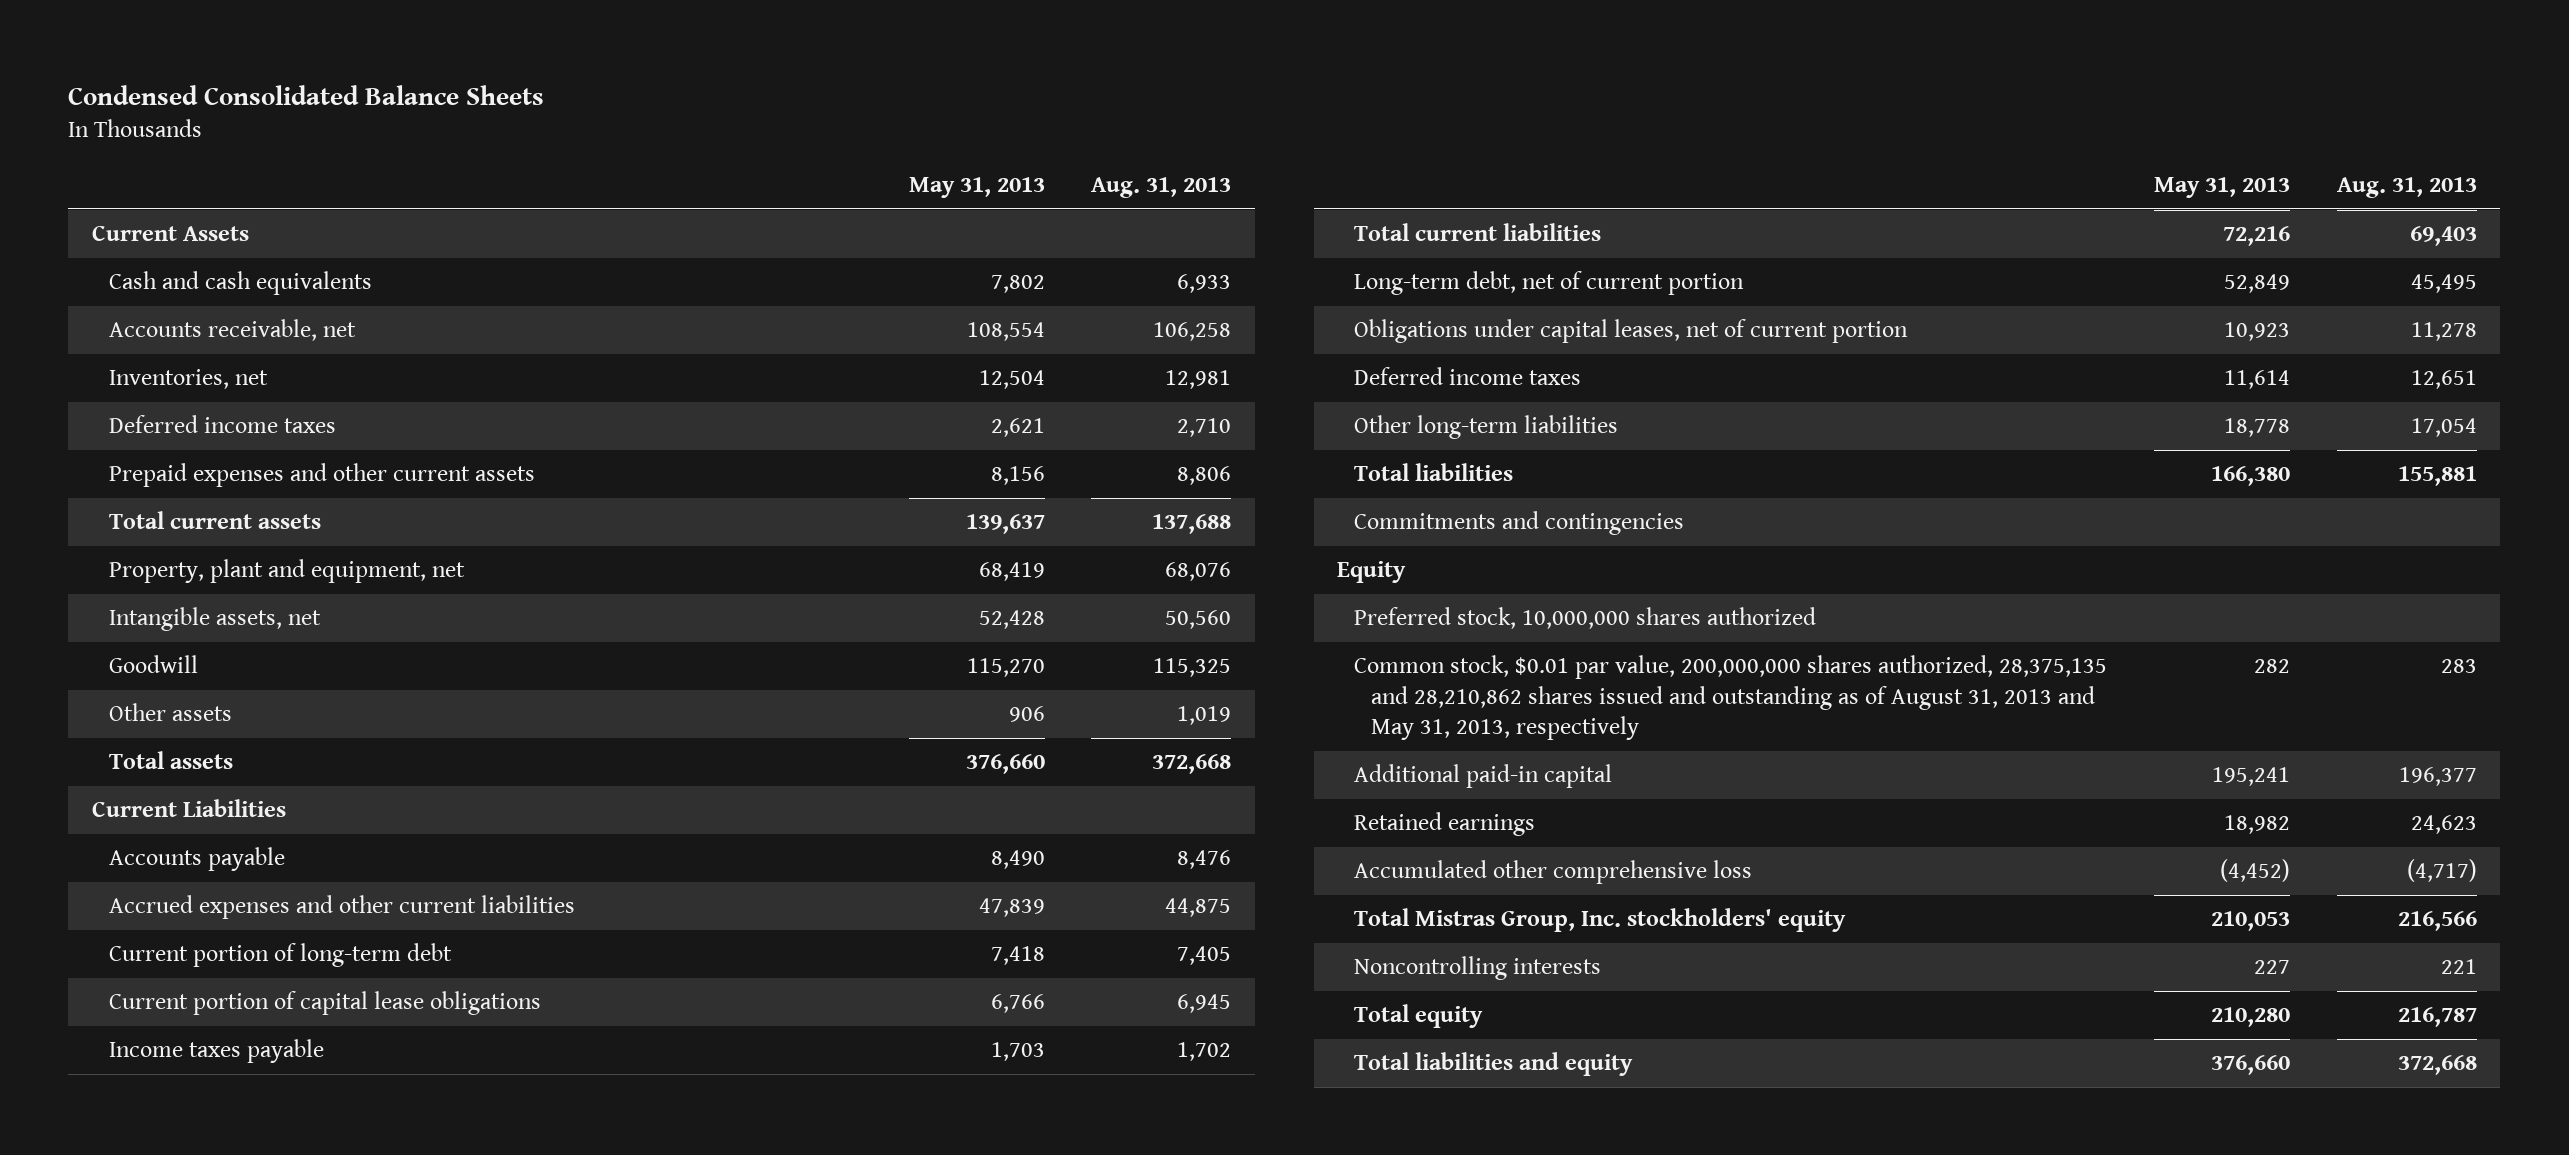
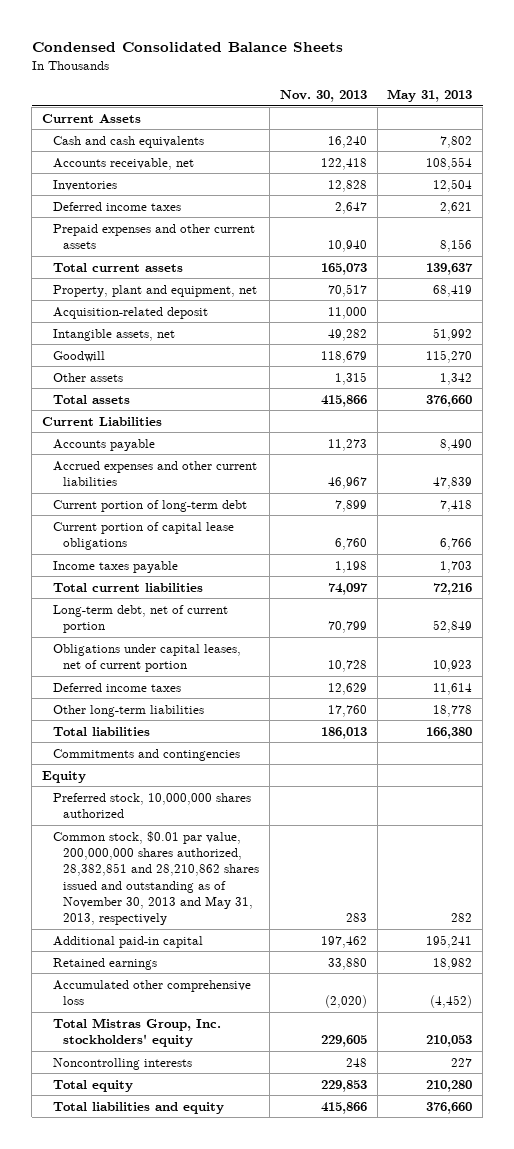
[1091,177,1232,199] Aug. 31, 2013 -> none
none -> [279,89,367,102] Nov. 30, 2013
[108,369,268,390] Inventories, net -> [52,179,117,191] Inventories
none -> [52,306,208,319] Acquisition-related deposit
[978,610,1045,630] 52,428 -> [433,327,473,341] 51,992
[1008,706,1045,723] 906 -> [440,372,473,385] 1,342
[1354,655,2108,741] Common stock, $0.01 par value, 200,000,000 shares authorized, 28,375,135 and 28,210,862 shares issued and outstanding as of August 31, 2013 and May 31, 2013, respectively -> [52,830,260,926] Common stock, $0.01 par value, 200,000,000 shares authorized, 28,382,851 and 28,210,862 shares issued and outstanding as of November 30, 2013 and May 31, 2013, respectively

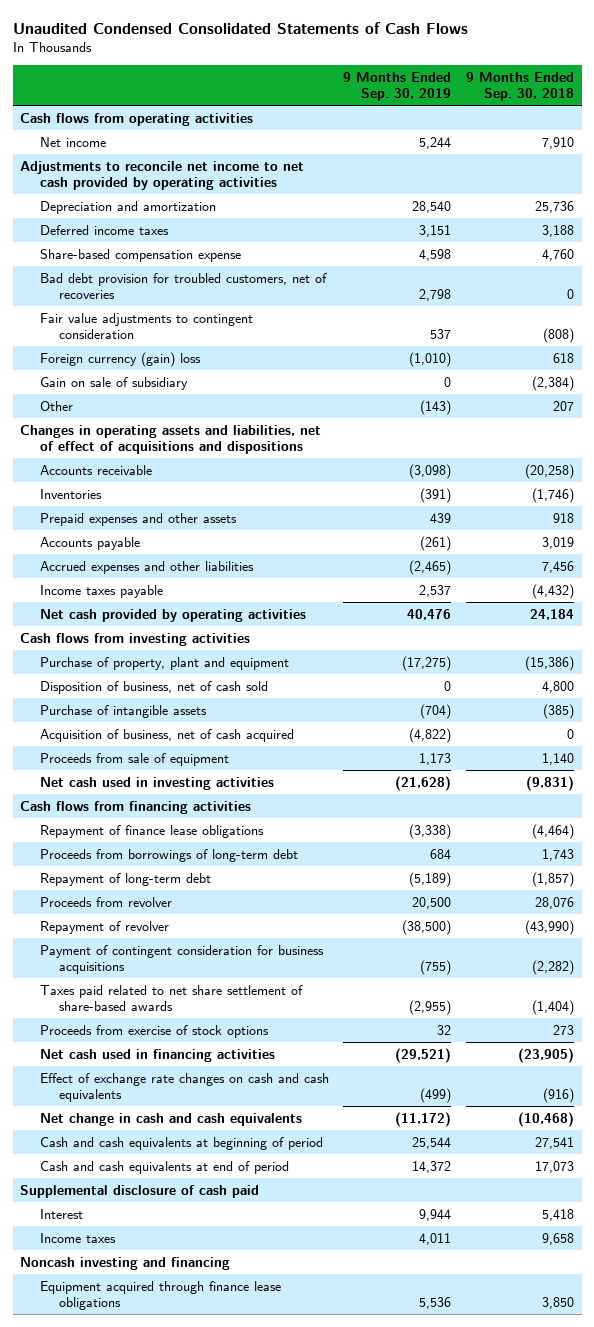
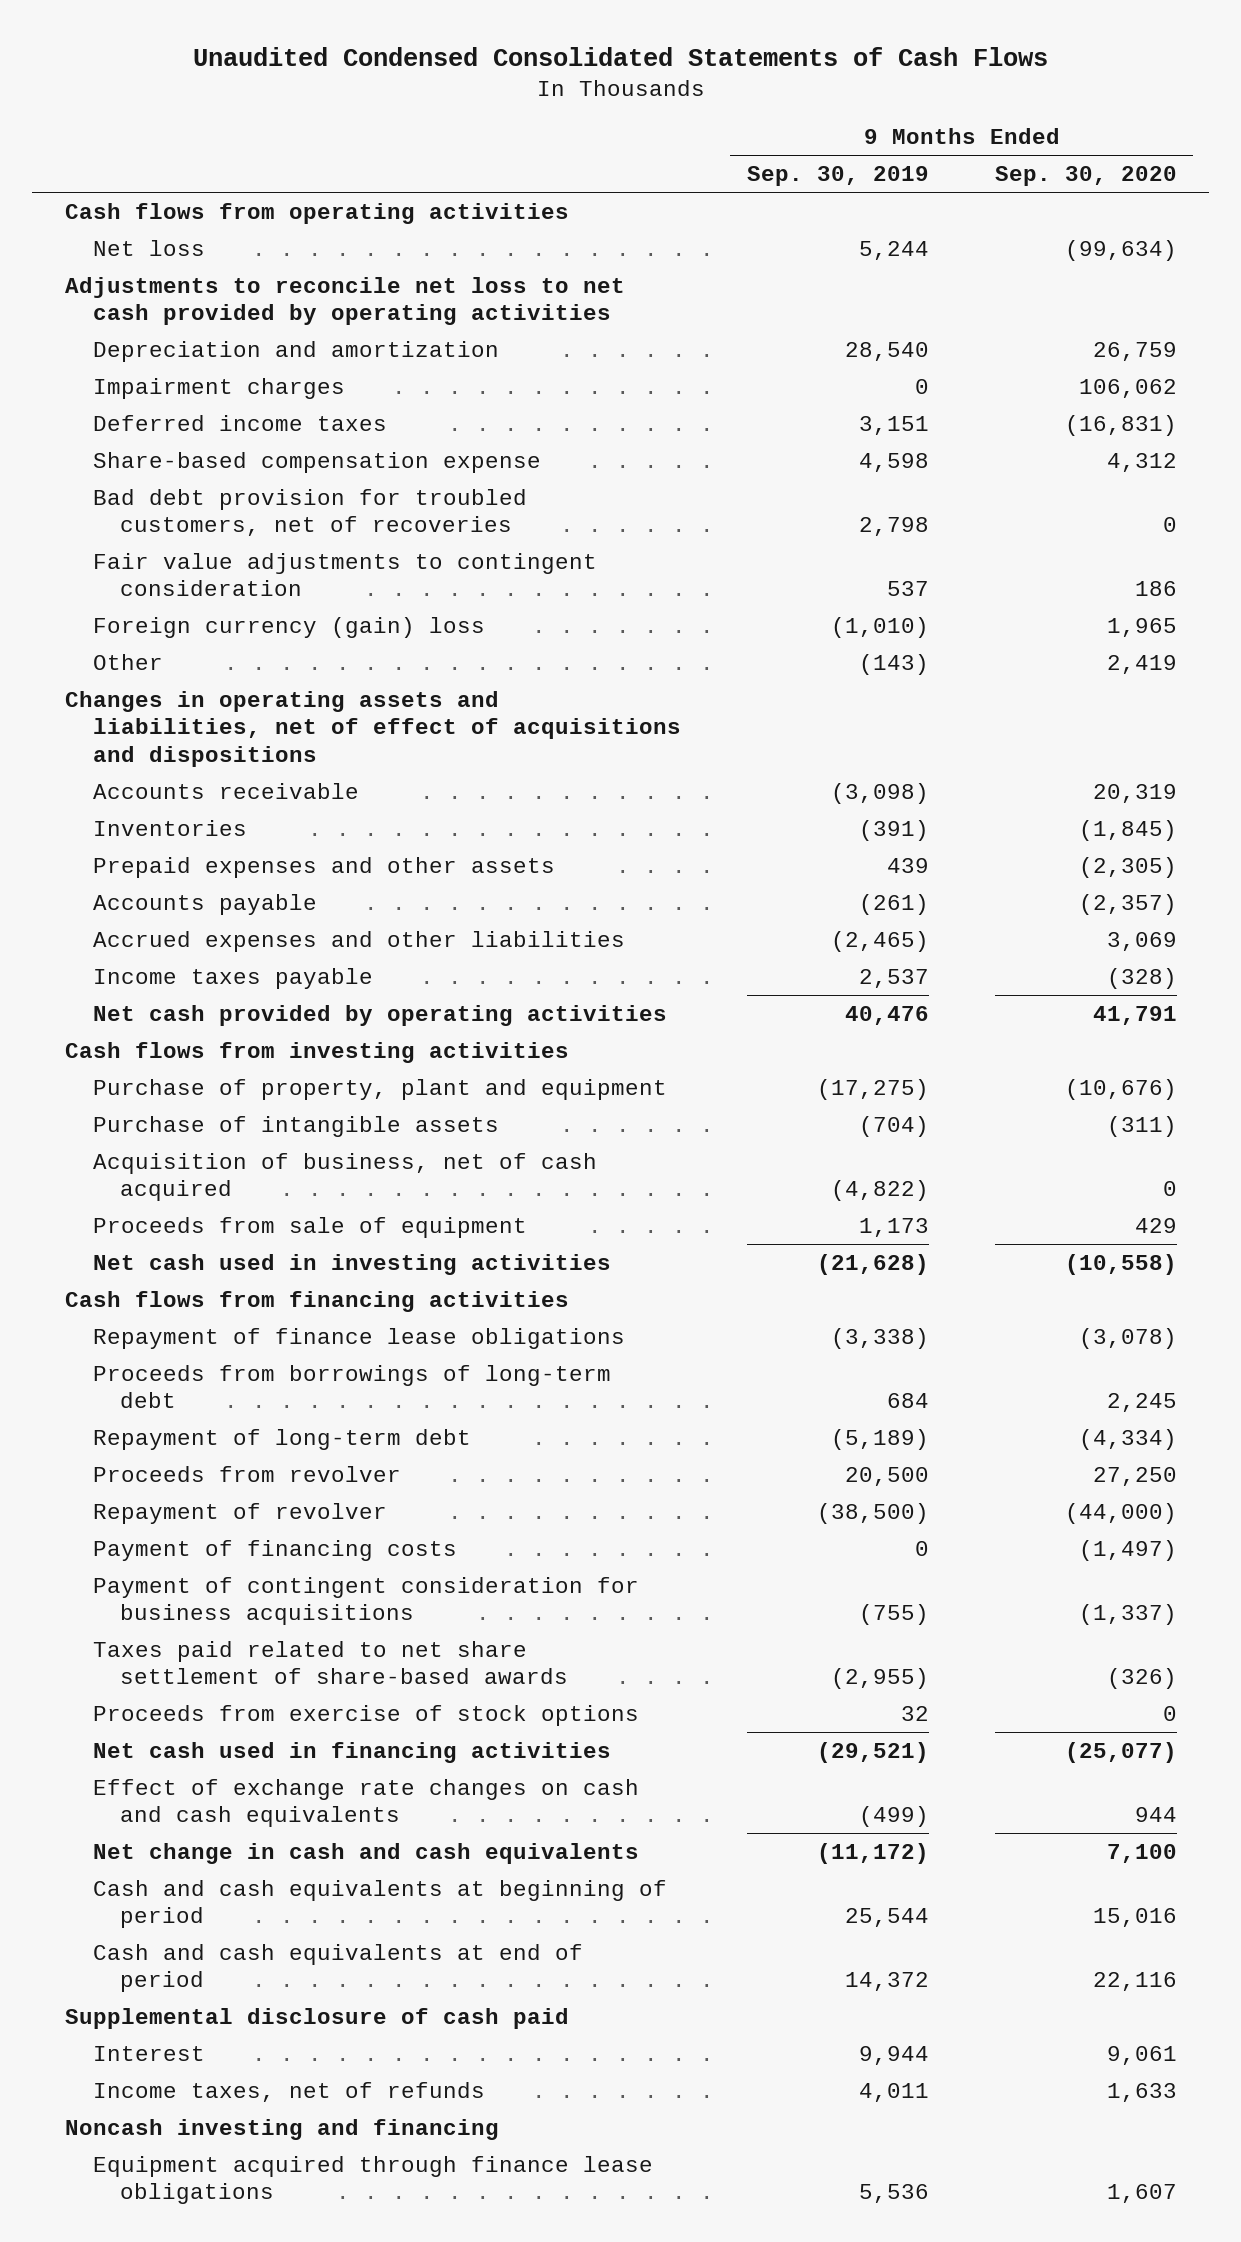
[466,71,575,101] 9 Months Ended Sep. 30, 2018 -> none
none -> [994,166,1177,187] Sep. 30, 2020
[39,136,106,147] Net income -> [92,239,205,256] Net loss
[20,160,305,190] Adjustments to reconcile net income to net cash provided by operating activities -> [64,276,625,326] Adjustments to reconcile net loss to net cash provided by operating activities
none -> [92,377,345,399] Impairment charges
[39,376,188,390] Gain on sale of subsidiary -> none
[39,680,268,694] Disposition of business, net of cash sold -> none
none -> [92,1539,457,1561] Payment of financing costs
[39,1232,116,1243] Income taxes -> [92,2081,485,2102] Income taxes, net of refunds

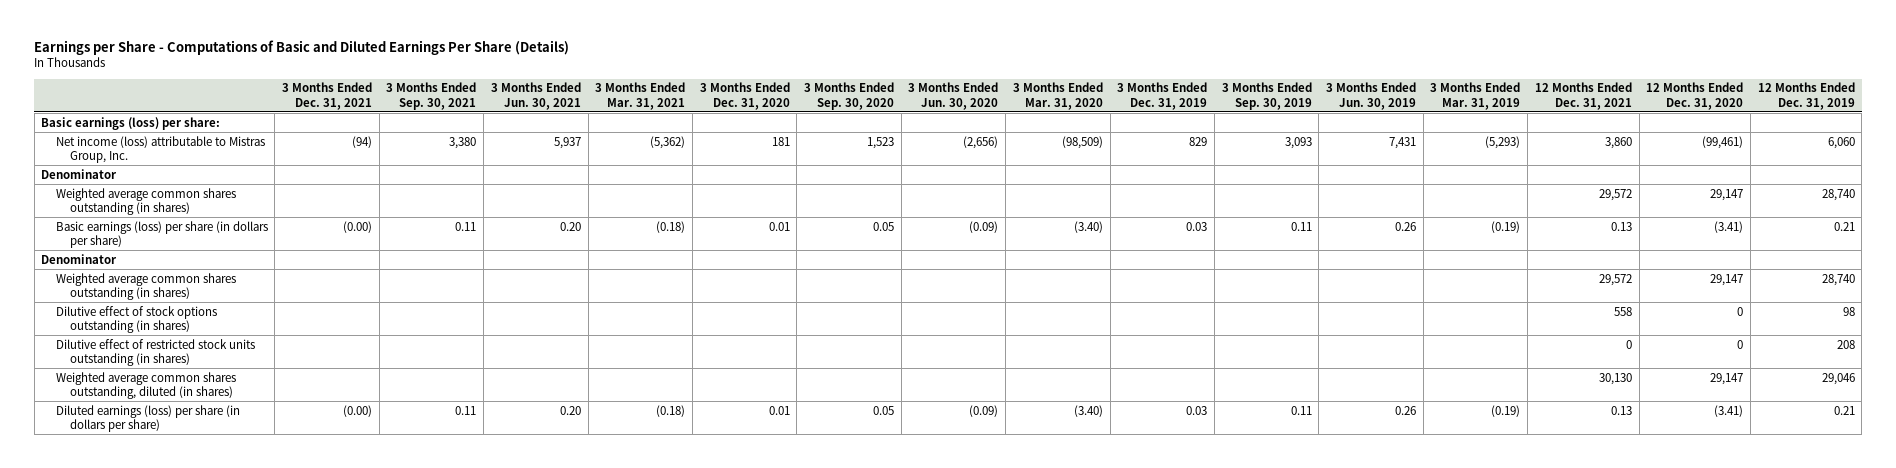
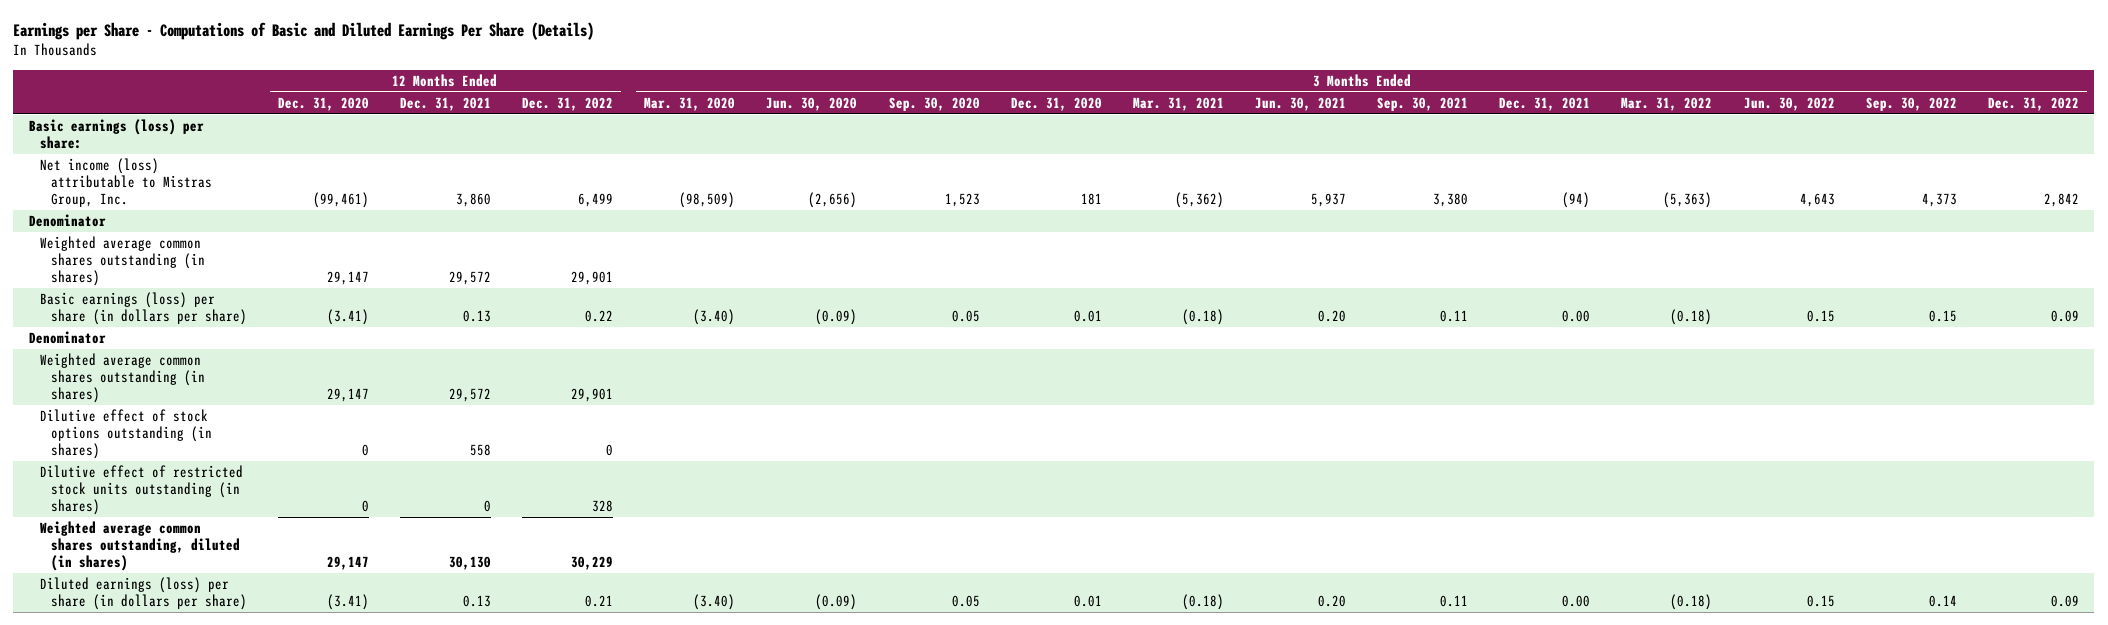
[1117,82,1208,110] 3 Months Ended Dec. 31, 2019 -> none
[1221,82,1312,110] 3 Months Ended Sep. 30, 2019 -> none
[1326,82,1417,110] 3 Months Ended Jun. 30, 2019 -> none
[1430,82,1521,110] 3 Months Ended Mar. 31, 2019 -> none
[1757,82,1855,110] 12 Months Ended Dec. 31, 2019 -> none
none -> [522,96,614,111] Dec. 31, 2022
none -> [1621,96,1713,111] Mar. 31, 2022
none -> [1743,96,1835,111] Jun. 30, 2022
none -> [1865,96,1957,111] Sep. 30, 2022
none -> [1987,96,2079,111] Dec. 31, 2022
[342,220,372,233] (0.00) -> [1562,310,1591,323] 0.00
[342,404,372,417] (0.00) -> [1562,595,1591,608] 0.00

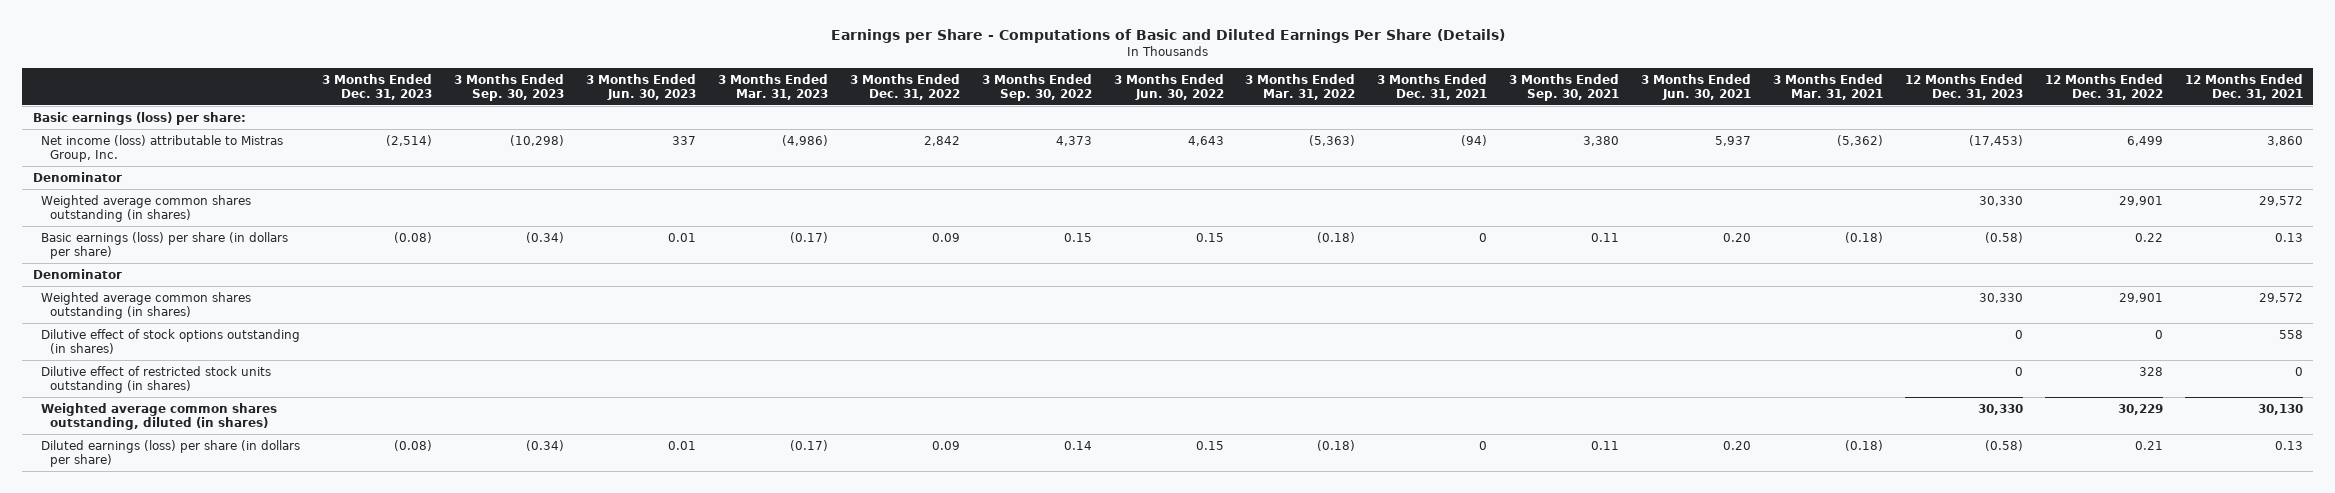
[277,96,369,111] Dec. 31, 2020 -> none
[644,96,736,111] Mar. 31, 2020 -> none
[766,96,858,111] Jun. 30, 2020 -> none
[888,96,980,111] Sep. 30, 2020 -> none
[1010,96,1102,111] Dec. 31, 2020 -> none
none -> [322,73,433,100] 3 Months Ended Dec. 31, 2023
none -> [454,73,565,101] 3 Months Ended Sep. 30, 2023
none -> [586,73,697,100] 3 Months Ended Jun. 30, 2023
none -> [717,73,828,100] 3 Months Ended Mar. 31, 2023
none -> [1904,73,2023,100] 12 Months Ended Dec. 31, 2023
[1562,310,1591,323] 0.00 -> [1479,232,1488,242] 0
[1562,595,1591,608] 0.00 -> [1479,440,1488,450] 0

